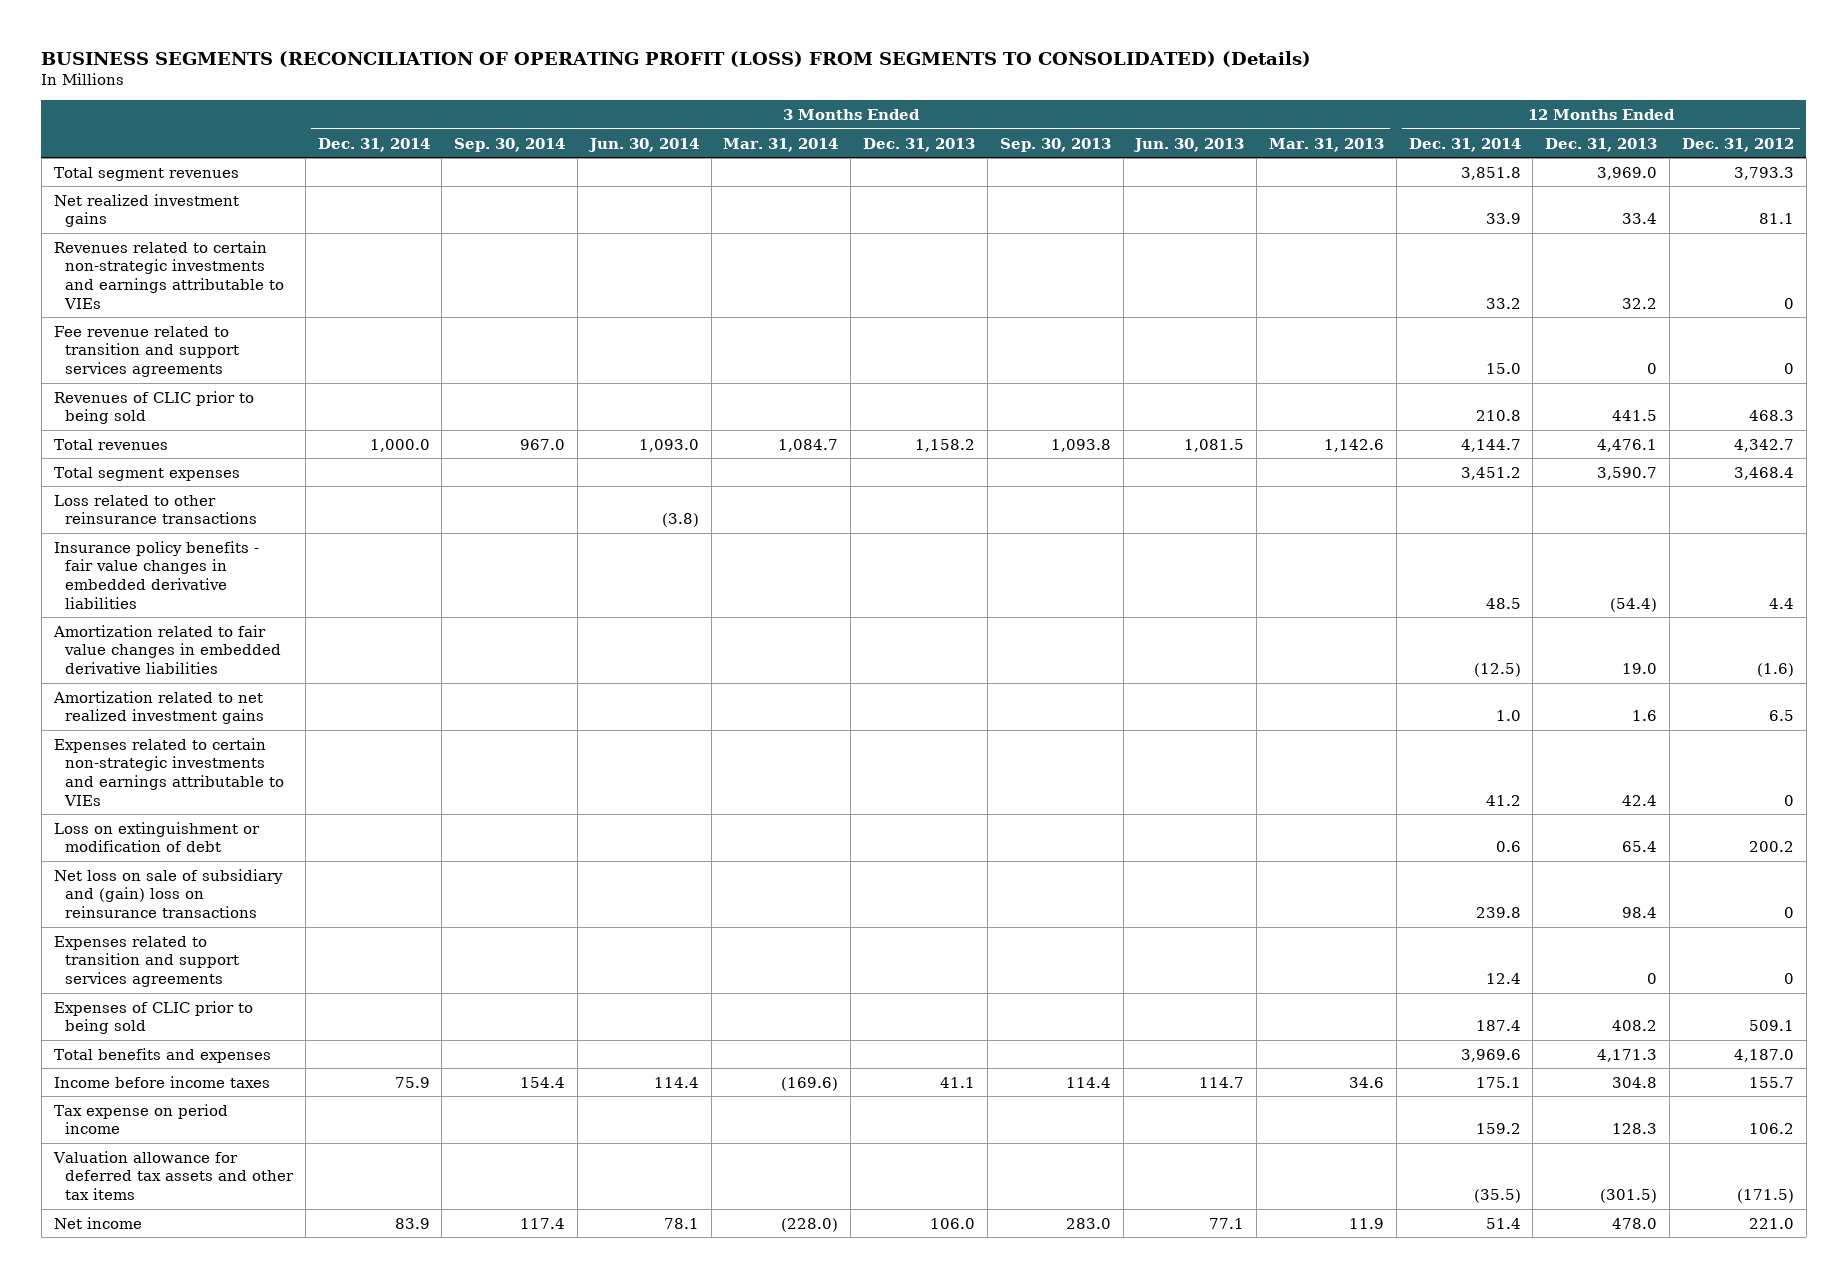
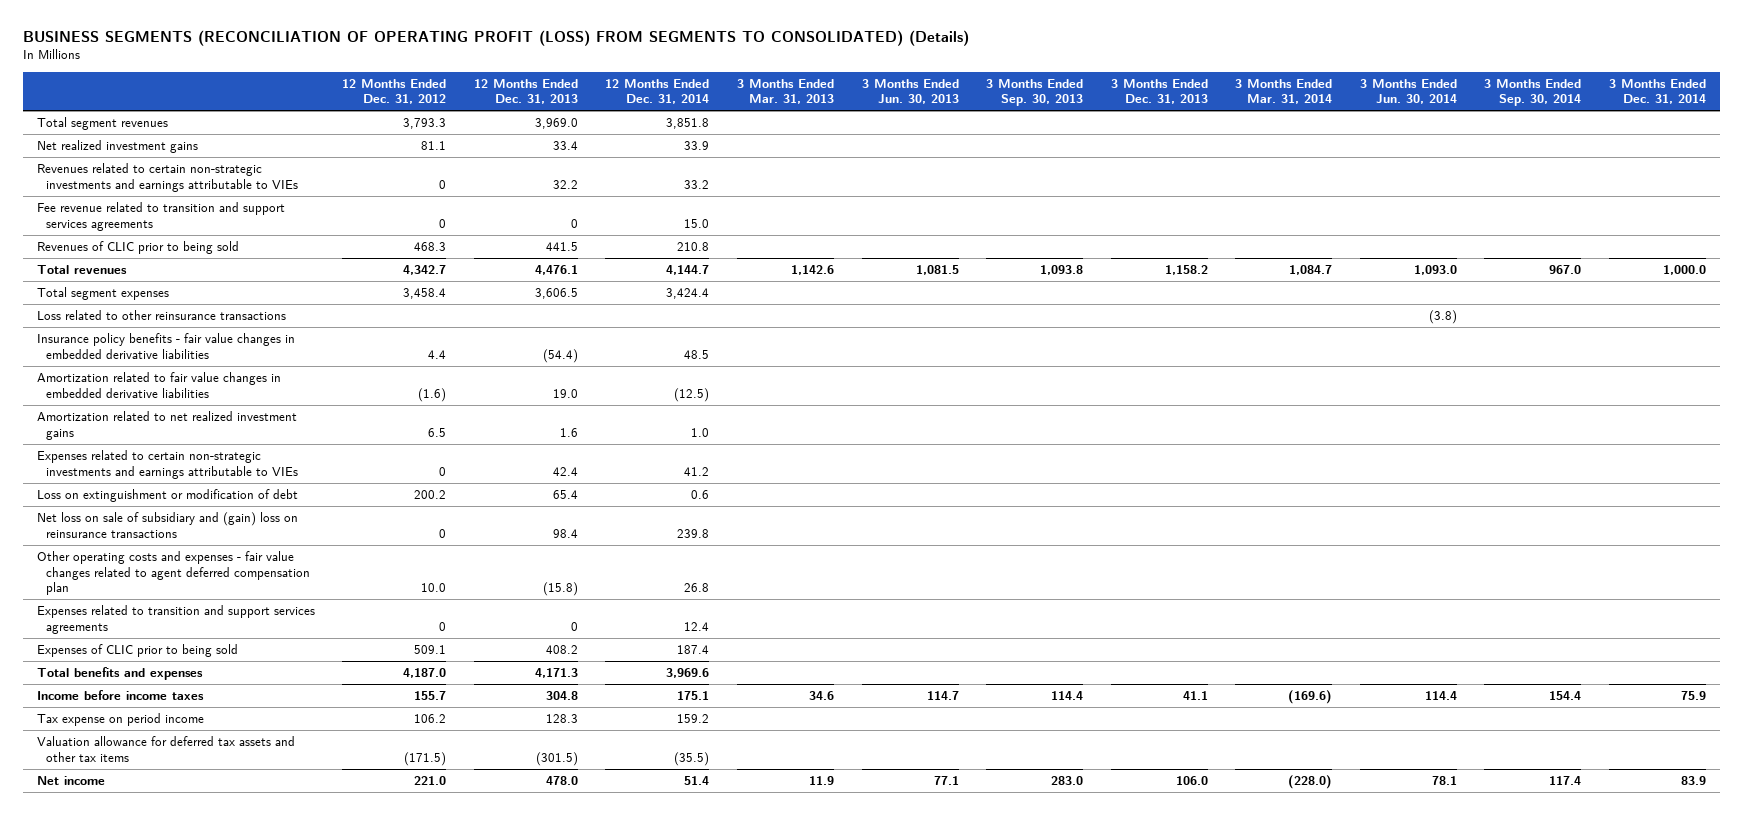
[1460,466,1521,480] 3,451.2 -> [666,288,710,300] 3,424.4
[1597,466,1658,480] 3,590.7 -> [534,288,578,300] 3,606.5
[1733,466,1794,480] 3,468.4 -> [403,288,447,300] 3,458.4
none -> [36,551,310,596] Other operating costs and expenses - fair value changes related to agent deferred compensation plan

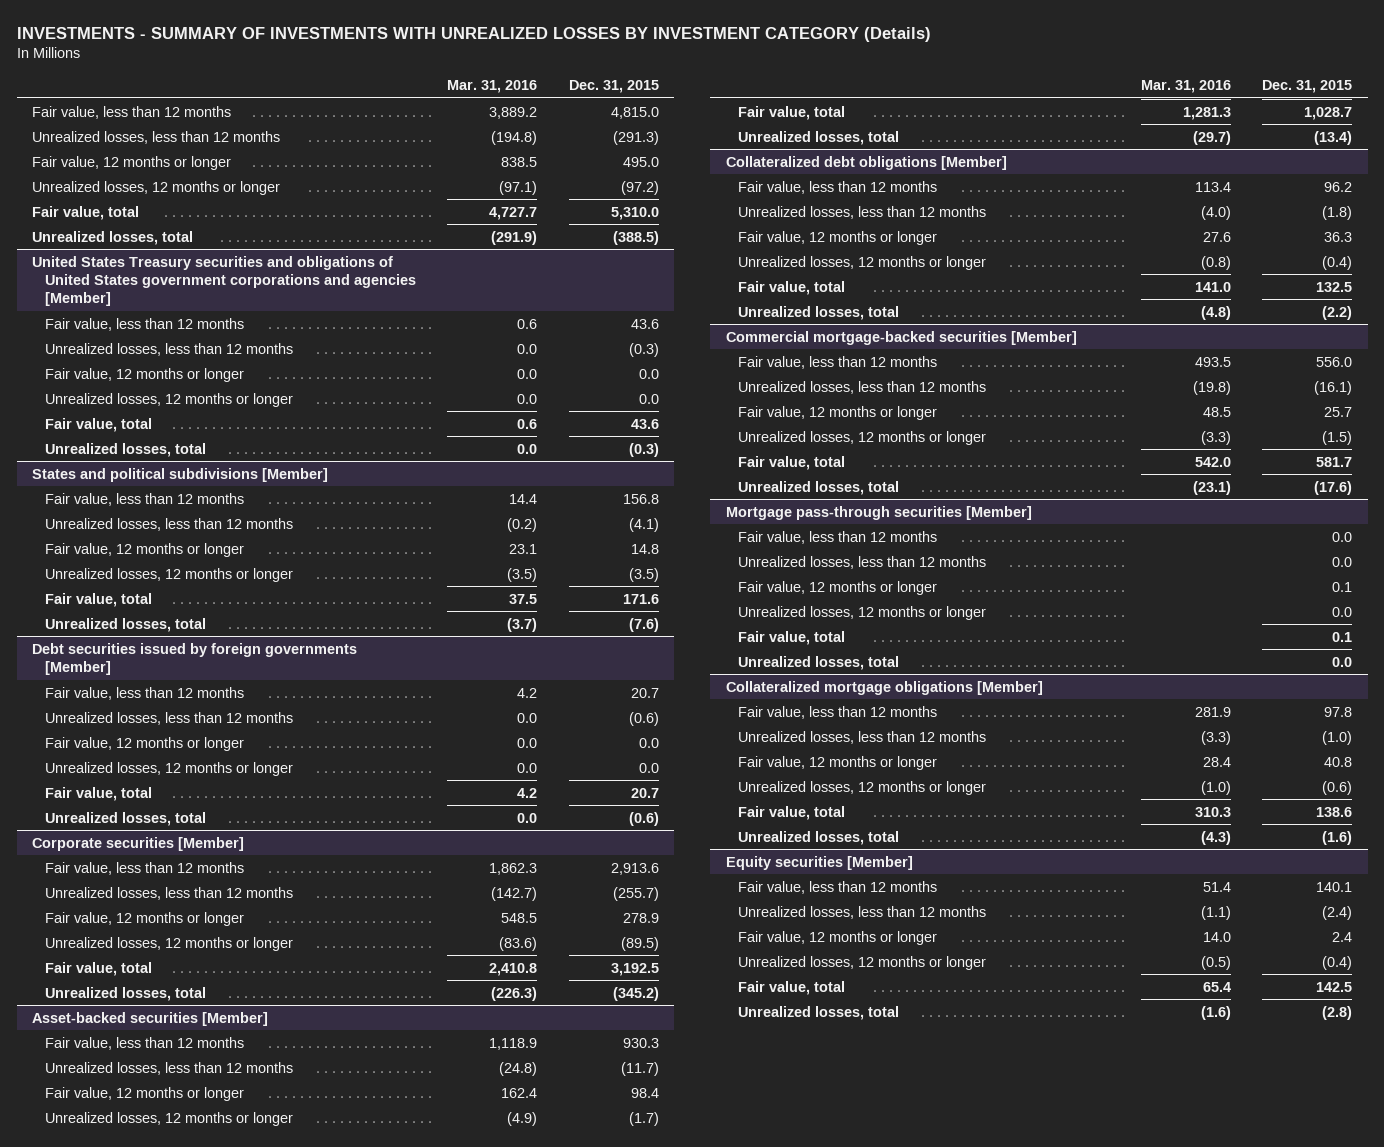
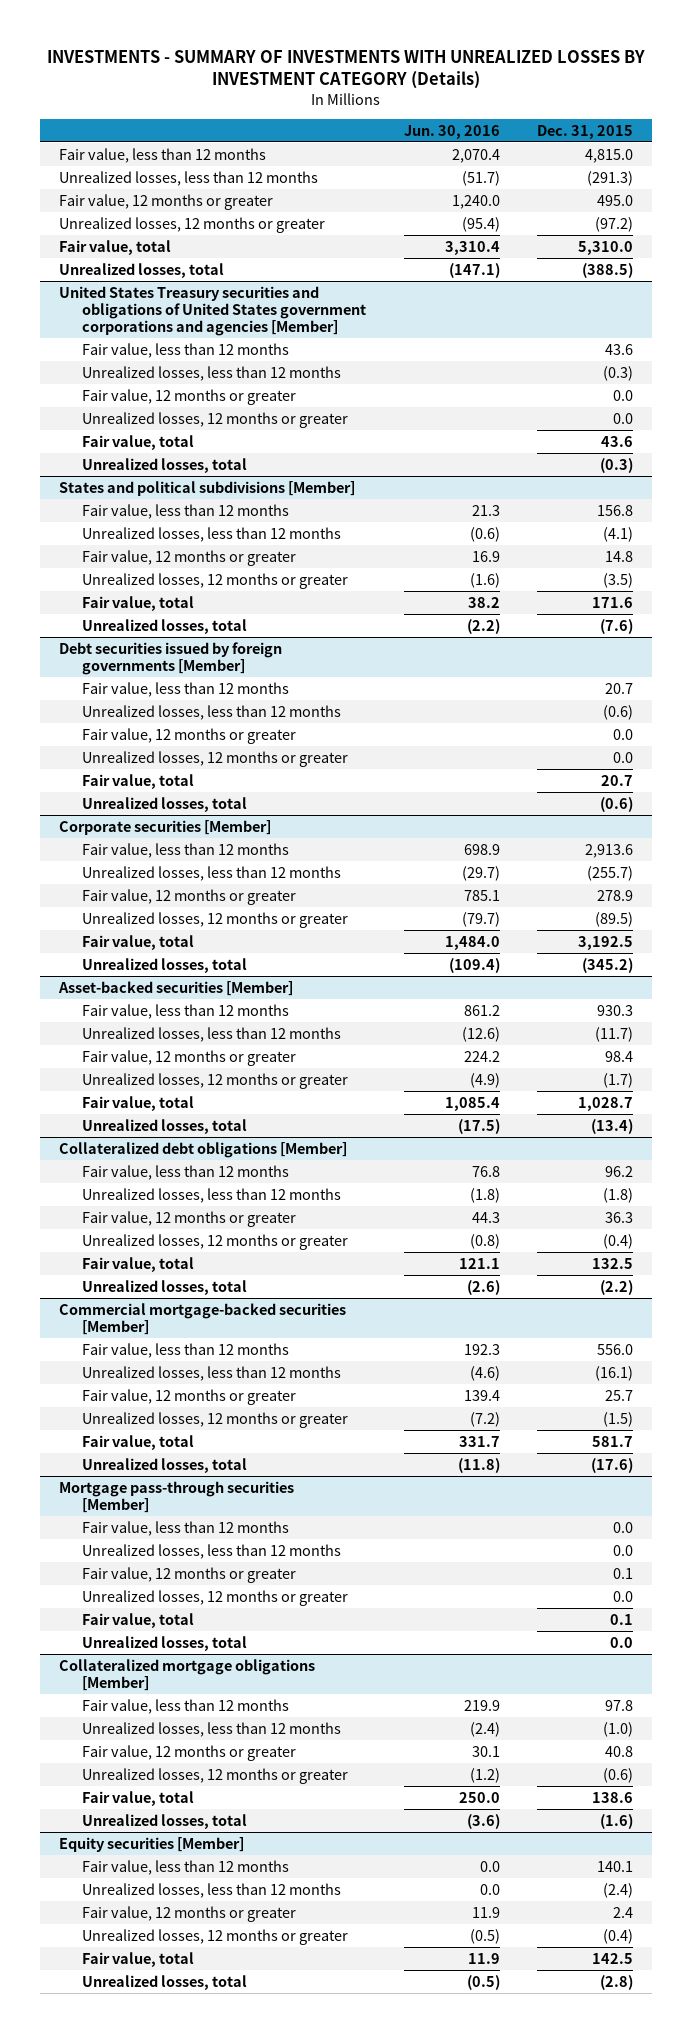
[447,80,538,94] Mar. 31, 2016 -> none
none -> [403,124,500,139] Jun. 30, 2016
[32,155,232,170] Fair value, 12 months or longer -> [58,193,273,210] Fair value, 12 months or greater
[32,180,281,195] Unrealized losses, 12 months or longer -> [58,216,325,233] Unrealized losses, 12 months or greater
[45,367,245,382] Fair value, 12 months or longer -> [82,388,297,405] Fair value, 12 months or greater
[45,392,294,407] Unrealized losses, 12 months or longer -> [82,411,349,428] Unrealized losses, 12 months or greater
[45,542,245,557] Fair value, 12 months or longer -> [82,549,297,566] Fair value, 12 months or greater
[45,567,294,582] Unrealized losses, 12 months or longer -> [82,572,349,589] Unrealized losses, 12 months or greater
[45,736,245,751] Fair value, 12 months or longer -> [82,727,297,744] Fair value, 12 months or greater
[45,761,294,776] Unrealized losses, 12 months or longer -> [82,750,349,767] Unrealized losses, 12 months or greater
[45,911,245,926] Fair value, 12 months or longer -> [82,888,297,905] Fair value, 12 months or greater
[45,936,294,951] Unrealized losses, 12 months or longer -> [82,911,349,928] Unrealized losses, 12 months or greater
[45,1086,245,1101] Fair value, 12 months or longer -> [82,1049,297,1066] Fair value, 12 months or greater
[45,1111,294,1126] Unrealized losses, 12 months or longer -> [82,1072,349,1089] Unrealized losses, 12 months or greater
[738,230,938,245] Fair value, 12 months or longer -> [82,1210,297,1227] Fair value, 12 months or greater
[738,255,987,270] Unrealized losses, 12 months or longer -> [82,1233,349,1250] Unrealized losses, 12 months or greater
[738,405,938,420] Fair value, 12 months or longer -> [82,1388,297,1405] Fair value, 12 months or greater
[738,430,987,445] Unrealized losses, 12 months or longer -> [82,1411,349,1428] Unrealized losses, 12 months or greater
[738,580,938,595] Fair value, 12 months or longer -> [82,1566,297,1583] Fair value, 12 months or greater
[738,605,987,620] Unrealized losses, 12 months or longer -> [82,1589,349,1606] Unrealized losses, 12 months or greater
[738,755,938,770] Fair value, 12 months or longer -> [82,1744,297,1761] Fair value, 12 months or greater
[738,780,987,795] Unrealized losses, 12 months or longer -> [82,1767,349,1784] Unrealized losses, 12 months or greater
[738,930,938,945] Fair value, 12 months or longer -> [82,1905,297,1922] Fair value, 12 months or greater
[738,955,987,970] Unrealized losses, 12 months or longer -> [82,1928,349,1945] Unrealized losses, 12 months or greater

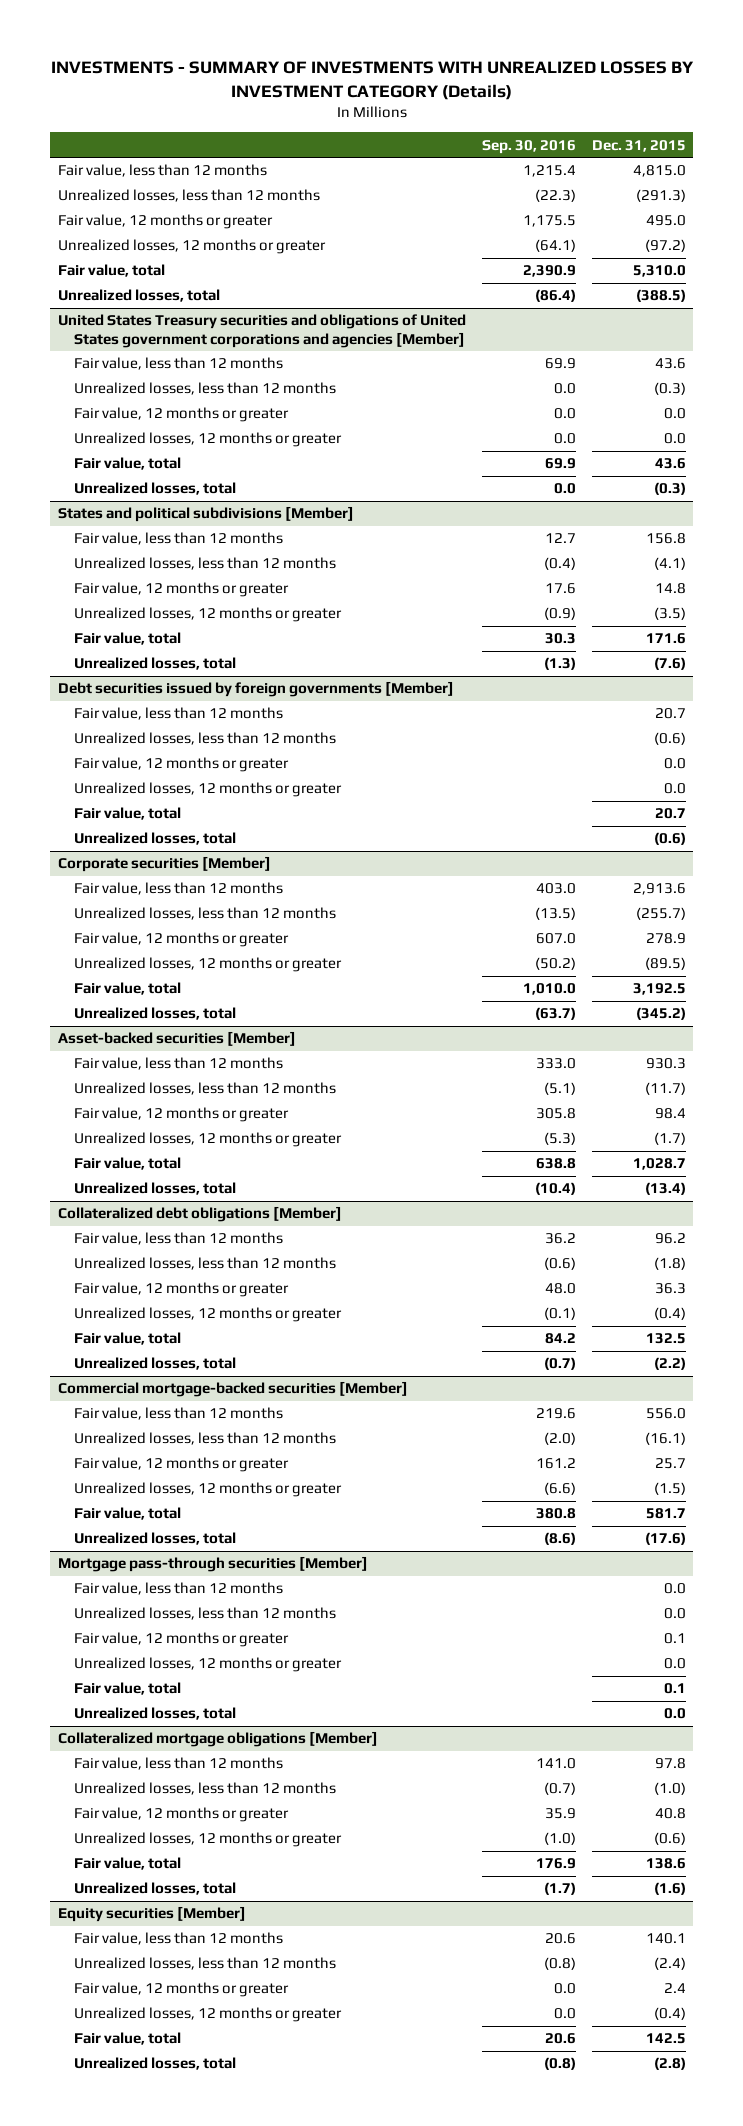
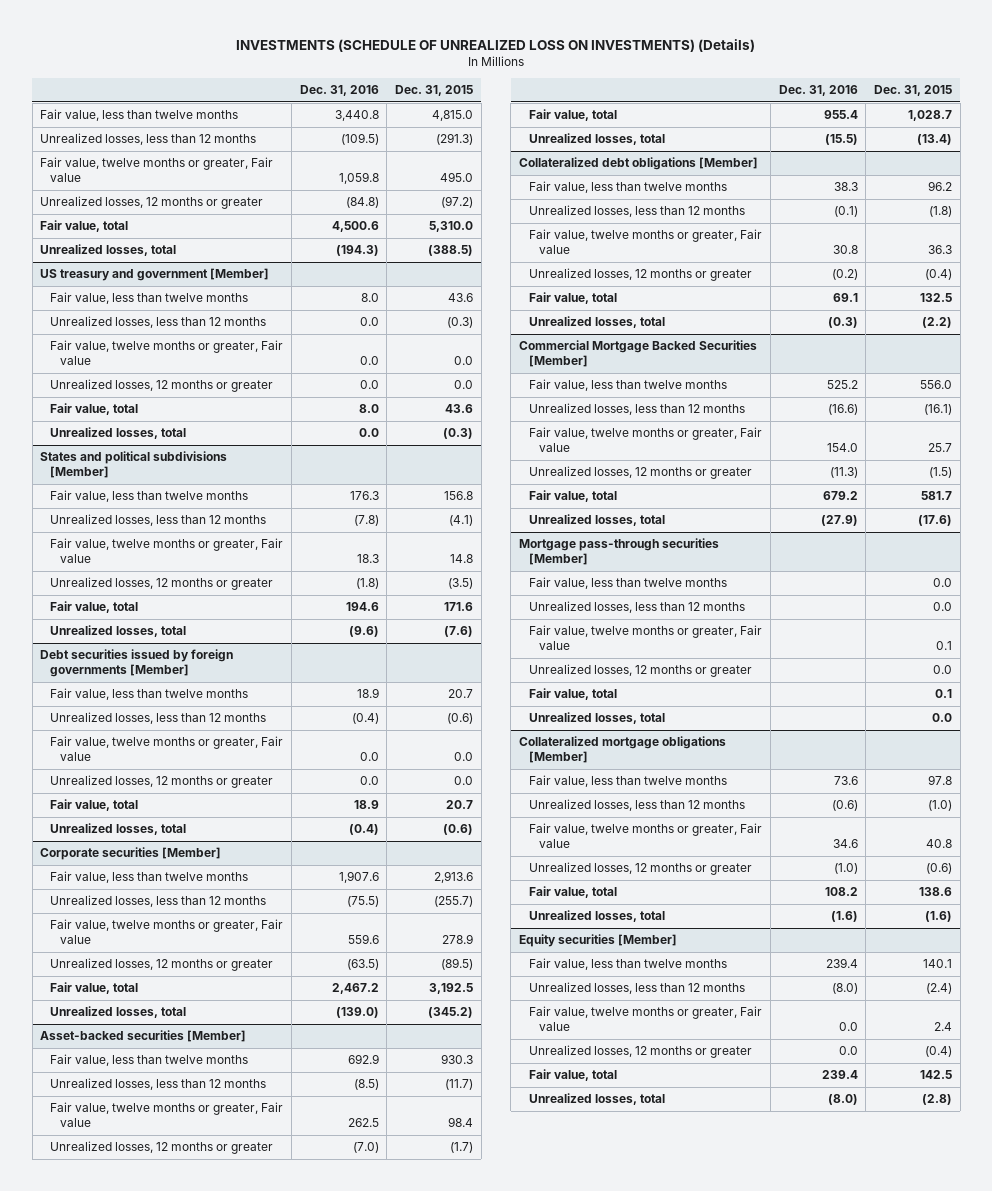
[50,61,694,100] INVESTMENTS - SUMMARY OF INVESTMENTS WITH UNREALIZED LOSSES BY INVESTMENT CATEGORY (Details) -> [236,39,756,53] INVESTMENTS (SCHEDULE OF UNREALIZED LOSS ON INVESTMENTS) (Details)
[481,139,576,154] Sep. 30, 2016 -> none
none -> [299,85,379,97] Dec. 31, 2016
[57,164,267,178] Fair value, less than 12 months -> [40,109,239,122] Fair value, less than twelve months
[57,214,273,230] Fair value, 12 months or greater -> [40,157,274,183] Fair value, twelve months or greater, Fair value
[57,314,466,348] United States Treasury securities and obligations of United States government corporations and agencies [Member] -> [40,268,270,282] US treasury and government [Member]
[73,357,283,371] Fair value, less than 12 months -> [50,292,249,305] Fair value, less than twelve months
[73,407,289,423] Fair value, 12 months or greater -> [50,340,284,366] Fair value, twelve months or greater, Fair value
[73,532,283,546] Fair value, less than 12 months -> [50,490,249,503] Fair value, less than twelve months
[73,582,289,598] Fair value, 12 months or greater -> [50,538,284,564] Fair value, twelve months or greater, Fair value
[73,707,283,721] Fair value, less than 12 months -> [50,688,249,701] Fair value, less than twelve months
[73,757,289,773] Fair value, 12 months or greater -> [50,736,284,762] Fair value, twelve months or greater, Fair value
[73,882,283,896] Fair value, less than 12 months -> [50,871,249,884] Fair value, less than twelve months
[73,932,289,948] Fair value, 12 months or greater -> [50,919,284,945] Fair value, twelve months or greater, Fair value
[73,1057,283,1071] Fair value, less than 12 months -> [50,1054,249,1067] Fair value, less than twelve months
[73,1107,289,1123] Fair value, 12 months or greater -> [50,1102,284,1128] Fair value, twelve months or greater, Fair value
[73,1232,283,1246] Fair value, less than 12 months -> [529,181,728,194] Fair value, less than twelve months
[73,1282,289,1298] Fair value, 12 months or greater -> [529,229,763,255] Fair value, twelve months or greater, Fair value
[57,1381,408,1398] Commercial mortgage-backed securities [Member] -> [519,340,758,368] Commercial Mortgage Backed Securities [Member]
[73,1407,283,1421] Fair value, less than 12 months -> [529,379,728,392] Fair value, less than twelve months
[73,1457,289,1473] Fair value, 12 months or greater -> [529,427,763,453] Fair value, twelve months or greater, Fair value
[73,1582,283,1596] Fair value, less than 12 months -> [529,577,728,590] Fair value, less than twelve months
[73,1632,289,1648] Fair value, 12 months or greater -> [529,625,763,651] Fair value, twelve months or greater, Fair value
[73,1757,283,1771] Fair value, less than 12 months -> [529,775,728,788] Fair value, less than twelve months
[73,1807,289,1823] Fair value, 12 months or greater -> [529,823,763,849] Fair value, twelve months or greater, Fair value
[73,1932,283,1946] Fair value, less than 12 months -> [529,958,728,971] Fair value, less than twelve months
[73,1982,289,1998] Fair value, 12 months or greater -> [529,1006,763,1032] Fair value, twelve months or greater, Fair value

